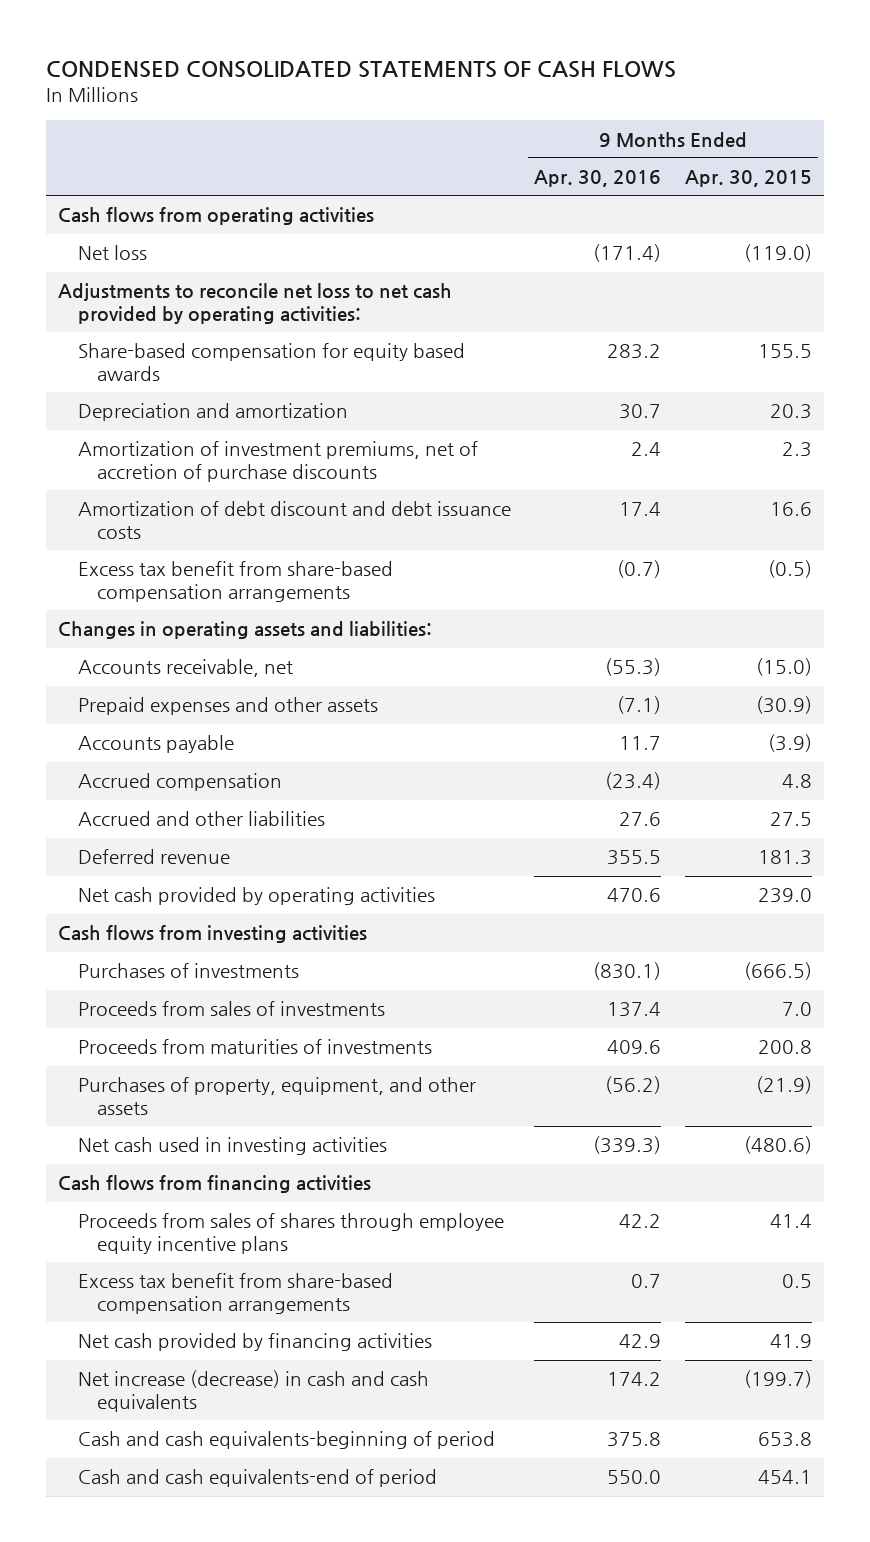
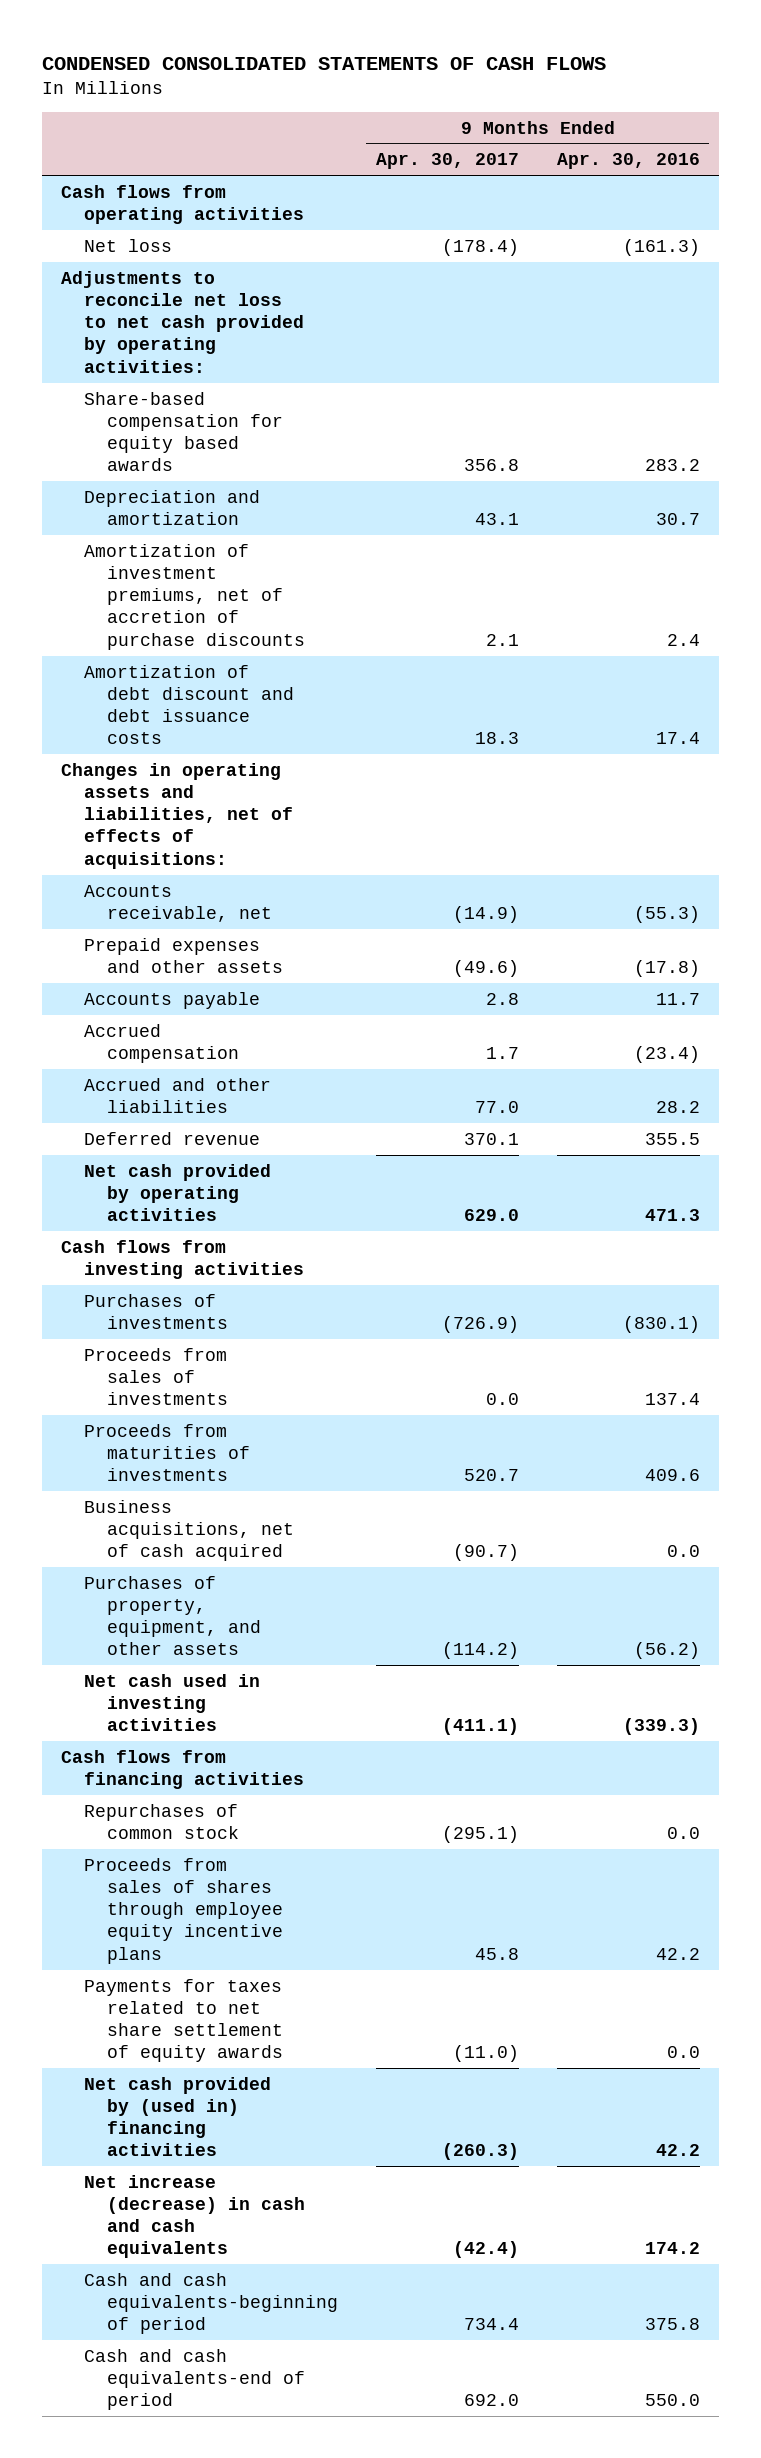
[684,170,812,188] Apr. 30, 2015 -> none
none -> [375,153,519,170] Apr. 30, 2017
[593,244,662,263] (171.4) -> [622,238,700,256] (161.3)
[77,561,393,602] Excess tax benefit from share-based compensation arrangements -> none
[58,621,433,640] Changes in operating assets and liabilities: -> [61,762,293,869] Changes in operating assets and liabilities, net of effects of acquisitions:
[617,696,662,715] (7.1) -> [633,959,700,977] (17.8)
[619,812,662,827] 27.6 -> [655,1100,700,1113] 28.2
[607,888,662,903] 470.6 -> [644,1209,700,1222] 471.3
none -> [83,1499,294,1562] Business acquisitions, net of cash acquired
none -> [83,1803,239,1839] Repurchases of common stock
[77,1273,393,1314] Excess tax benefit from share-based compensation arrangements -> none
none -> [83,1978,283,2063] Payments for taxes related to net share settlement of equity awards
[77,1333,432,1352] Net cash provided by financing activities -> [83,2076,271,2157] Net cash provided by (used in) financing activities
[619,1334,662,1349] 42.9 -> [655,2144,700,2157] 42.2

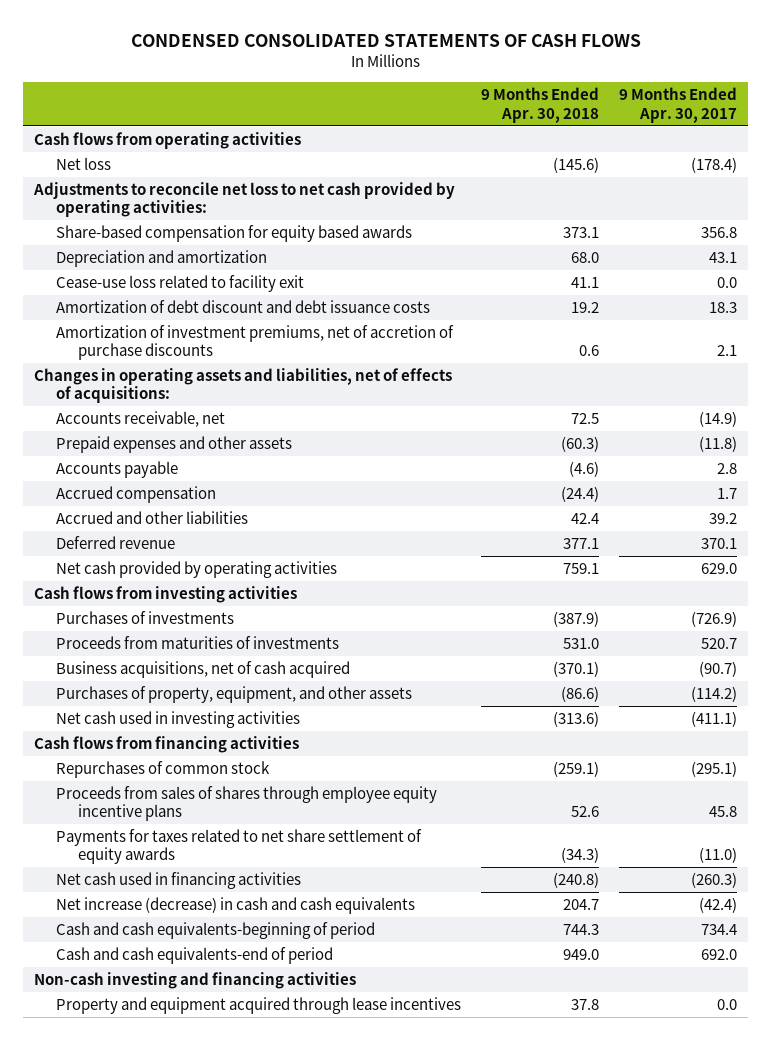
[556,153,700,170] Apr. 30, 2016 -> none
none -> [481,87,600,123] 9 Months Ended Apr. 30, 2018
none -> [55,275,304,293] Cease-use loss related to facility exit
[83,543,305,650] Amortization of investment premiums, net of accretion of purchase discounts -> [55,325,454,361] Amortization of investment premiums, net of accretion of purchase discounts
[452,959,519,977] (49.6) -> [699,436,738,453] (11.8)
[474,1100,519,1113] 77.0 -> [709,513,738,525] 39.2
[83,1347,228,1406] Proceeds from sales of investments -> none
[83,2076,271,2157] Net cash provided by (used in) financing activities -> [55,872,301,890] Net cash used in financing activities
none -> [33,972,356,990] Non-cash investing and financing activities
none -> [55,997,461,1015] Property and equipment acquired through lease incentives

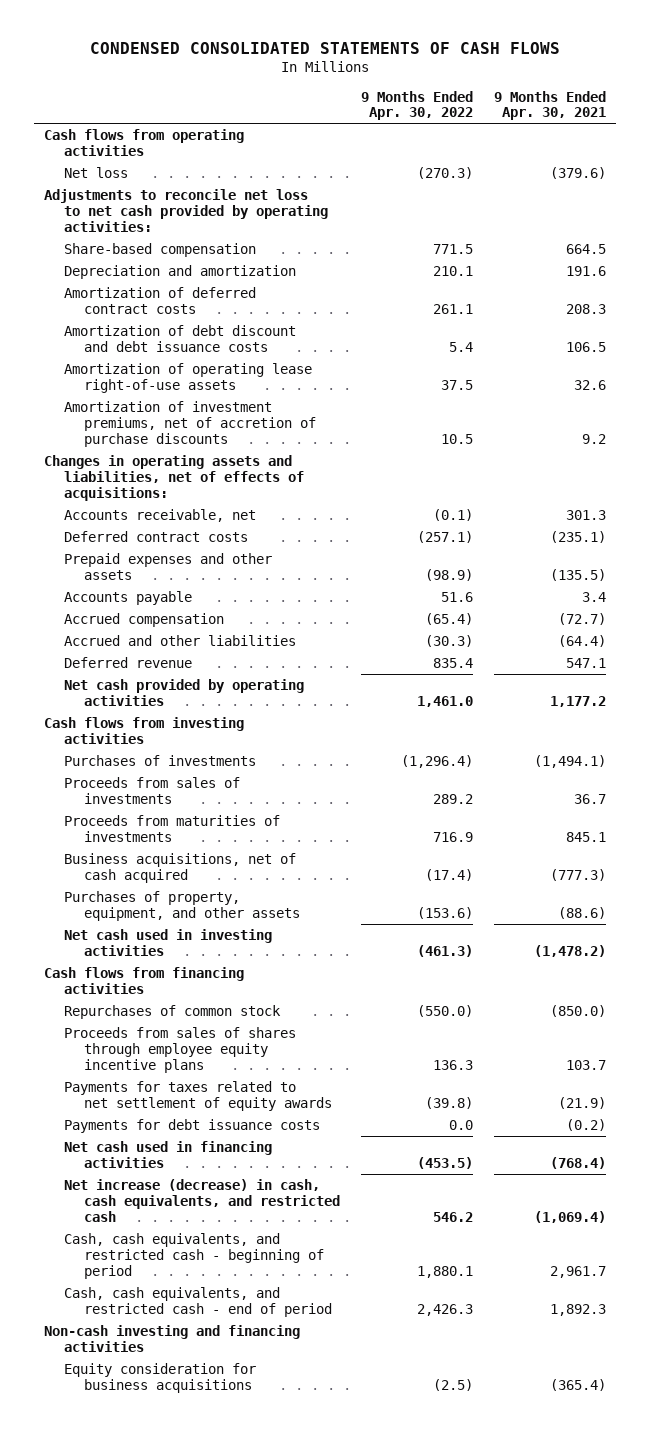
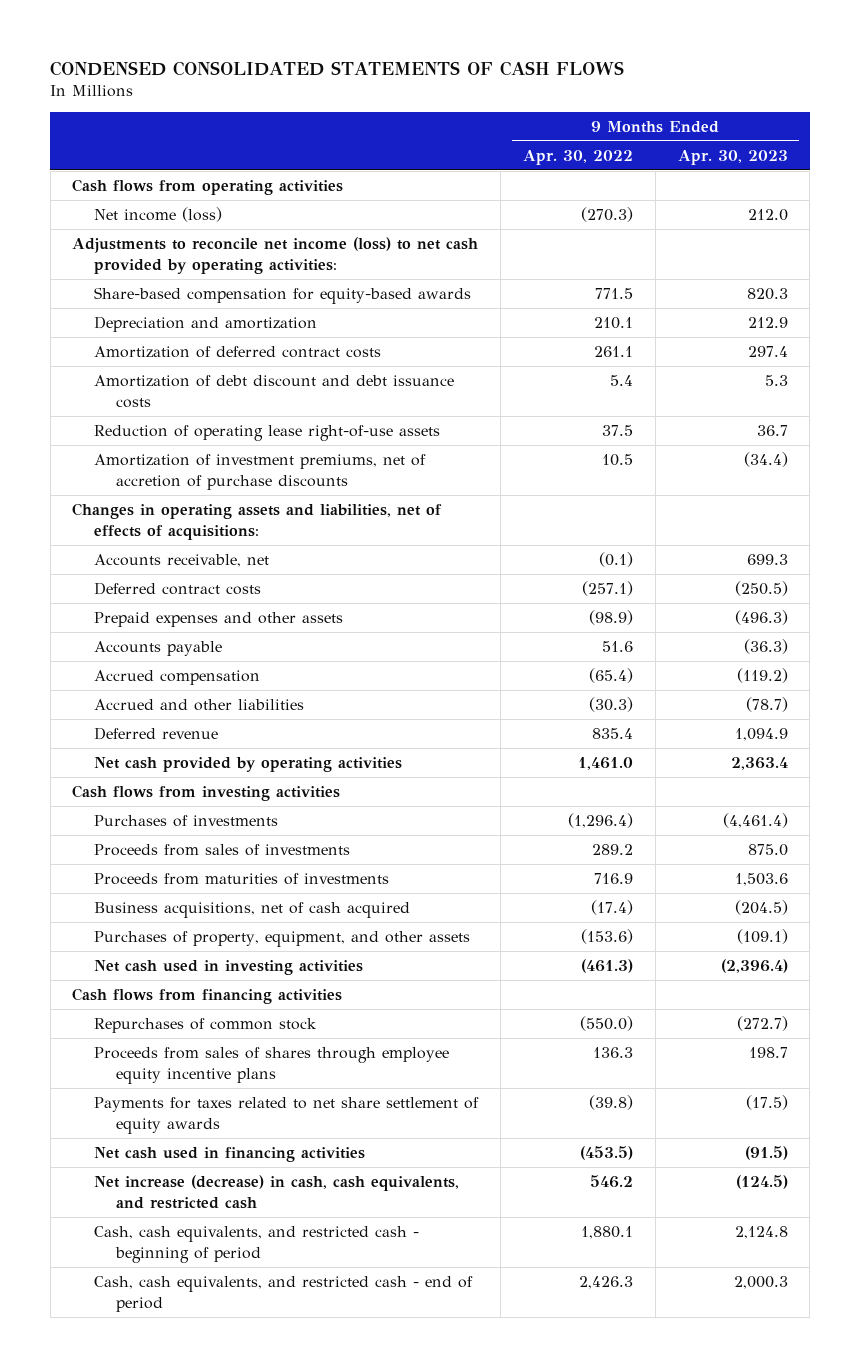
[493,90,606,121] 9 Months Ended Apr. 30, 2021 -> none
none -> [677,149,788,165] Apr. 30, 2023
[64,166,129,178] Net loss -> [93,206,222,222] Net income (loss)
[43,188,329,232] Adjustments to reconcile net loss to net cash provided by operating activities: -> [72,236,479,274] Adjustments to reconcile net income (loss) to net cash provided by operating activities:
[64,242,257,257] Share-based compensation -> [93,286,471,304] Share-based compensation for equity-based awards
[64,362,313,393] Amortization of operating lease right-of-use assets -> [93,424,440,441] Reduction of operating lease right-of-use assets
[64,1118,321,1133] Payments for debt issuance costs -> none
[64,1080,333,1111] Payments for taxes related to net settlement of equity awards -> [93,1096,479,1134] Payments for taxes related to net share settlement of equity awards
[43,1324,300,1352] Non-cash investing and financing activities -> none
[64,1362,257,1393] Equity consideration for business acquisitions -> none

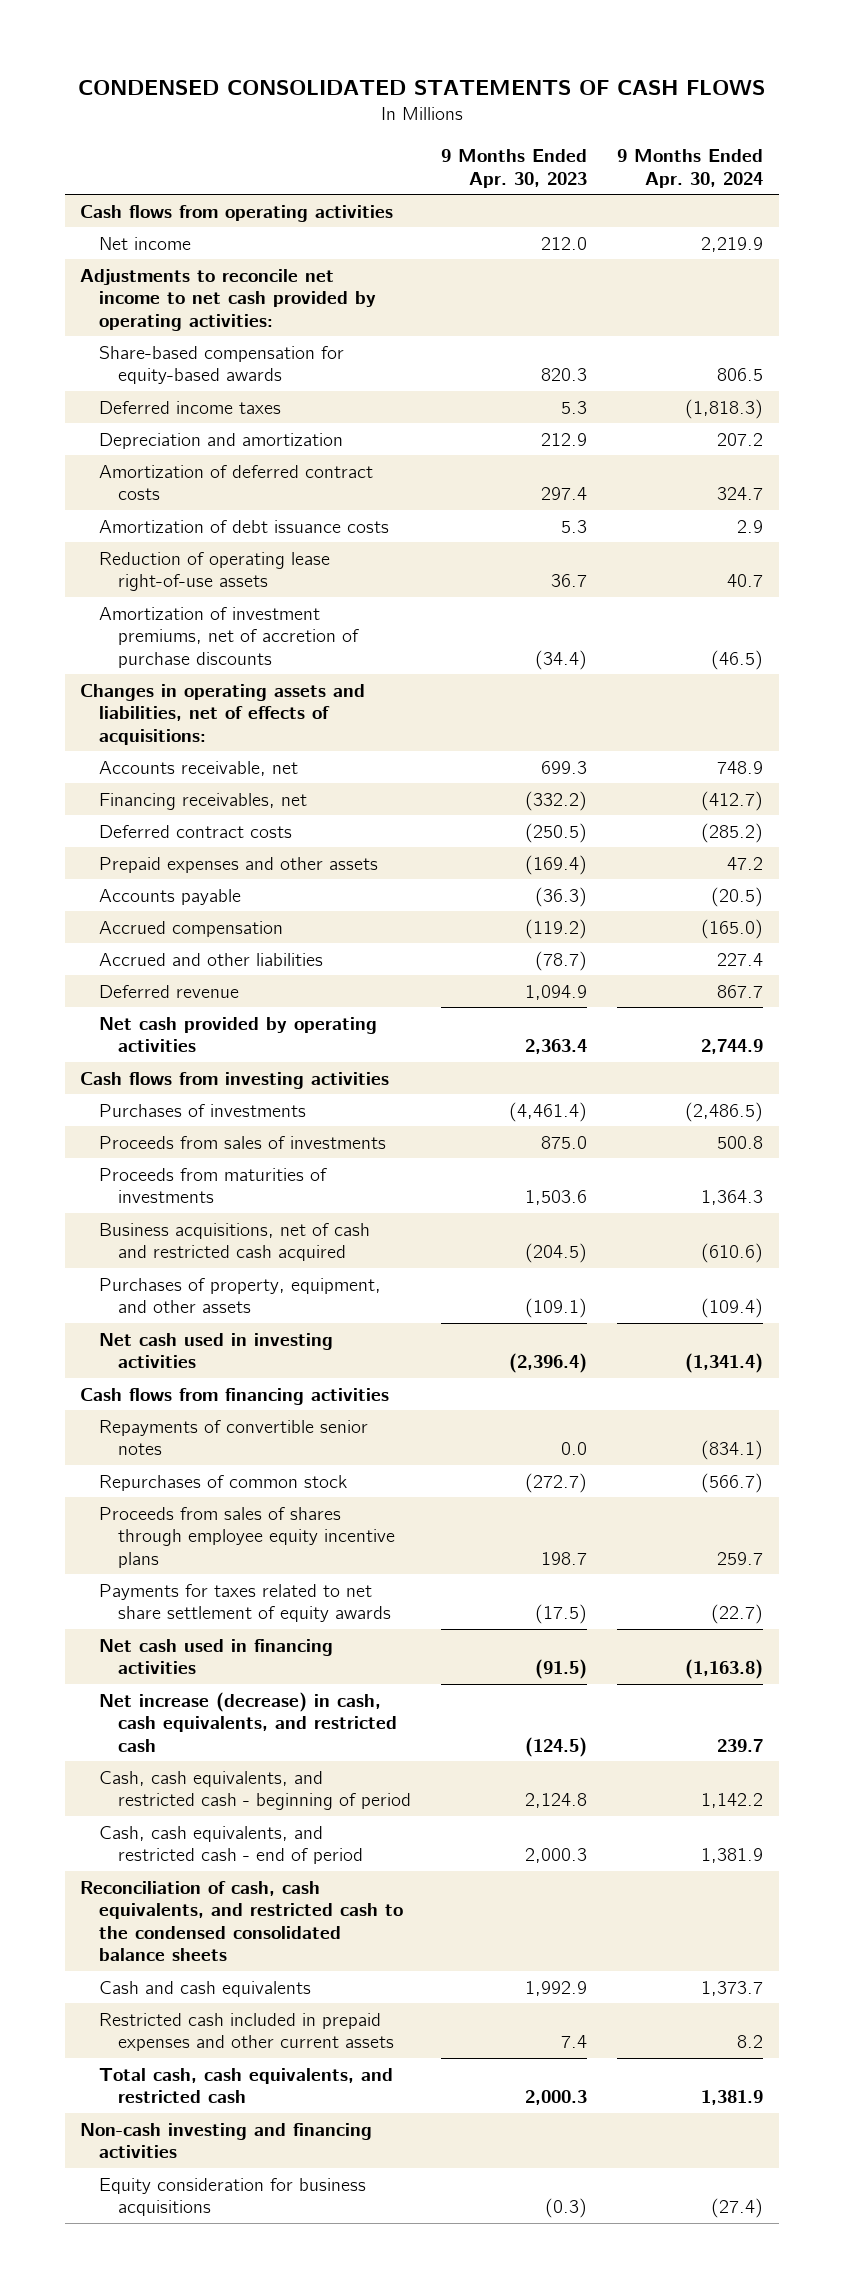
[522,149,633,165] Apr. 30, 2022 -> none
none -> [617,149,764,188] 9 Months Ended Apr. 30, 2024
[93,206,222,222] Net income (loss) -> [98,236,191,250] Net income
[72,236,479,274] Adjustments to reconcile net income (loss) to net cash provided by operating activities: -> [80,268,376,331] Adjustments to reconcile net income to net cash provided by operating activities:
none -> [98,400,281,414] Deferred income taxes
[93,374,454,408] Amortization of debt discount and debt issuance costs -> [98,519,389,533] Amortization of debt issuance costs
none -> [98,792,307,810] Financing receivables, net
[734,609,788,625] (496.3) -> [524,854,587,875] (169.4)
[93,901,410,918] Business acquisitions, net of cash acquired -> [98,1222,370,1262] Business acquisitions, net of cash and restricted cash acquired
none -> [98,1419,368,1456] Repayments of convertible senior notes
none -> [80,1880,403,1962] Reconciliation of cash, cash equivalents, and restricted cash to the condensed consolidated balance sheets
none -> [98,1980,311,1997] Cash and cash equivalents
none -> [98,2012,394,2052] Restricted cash included in prepaid expenses and other current assets
none -> [98,2067,393,2104] Total cash, cash equivalents, and restricted cash
none -> [80,2122,373,2159] Non-cash investing and financing activities
none -> [98,2177,366,2217] Equity consideration for business acquisitions

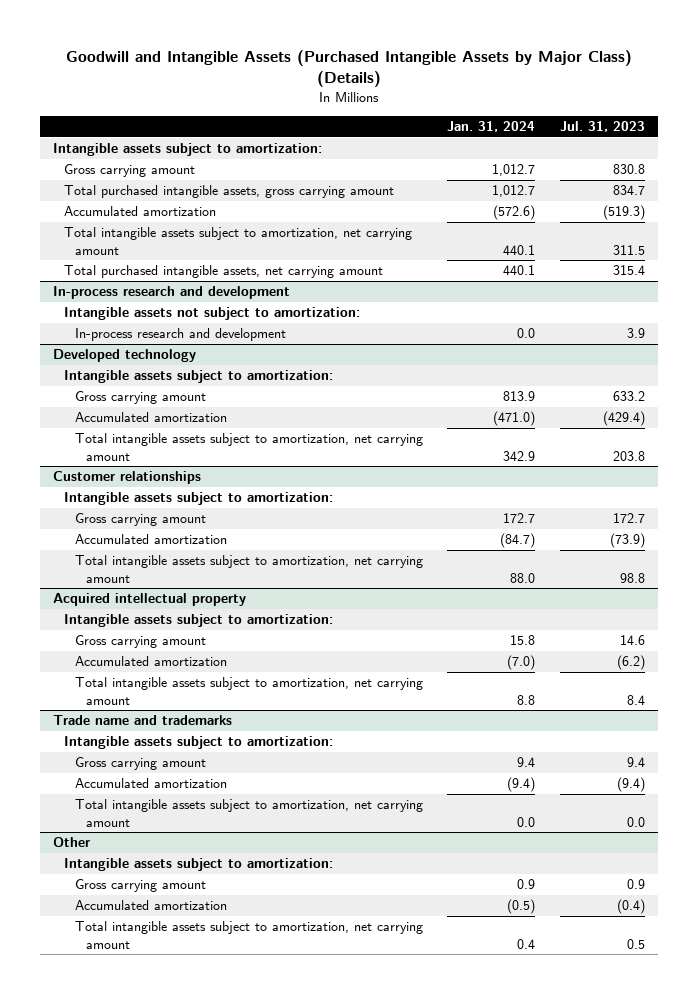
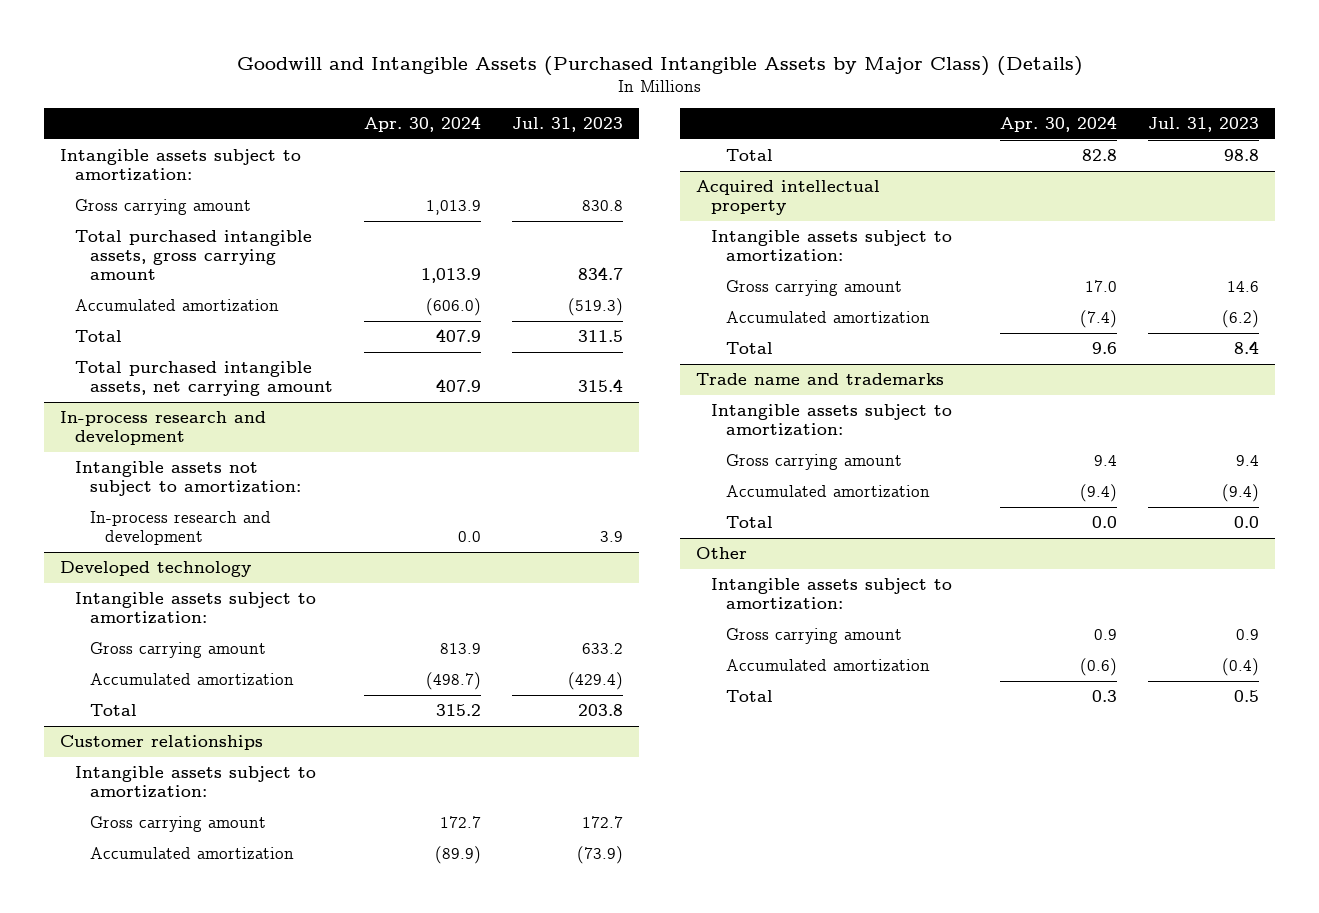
[447,121,536,133] Jan. 31, 2024 -> none
none -> [364,116,482,133] Apr. 30, 2024
[63,227,412,255] Total intangible assets subject to amortization, net carrying amount -> [74,329,122,342] Total
[74,433,423,461] Total intangible assets subject to amortization, net carrying amount -> [89,703,137,716] Total
[74,555,423,583] Total intangible assets subject to amortization, net carrying amount -> [725,148,773,161] Total
[74,677,423,705] Total intangible assets subject to amortization, net carrying amount -> [725,341,773,354] Total
[74,799,423,827] Total intangible assets subject to amortization, net carrying amount -> [725,515,773,528] Total
[74,921,423,949] Total intangible assets subject to amortization, net carrying amount -> [725,689,773,702] Total

